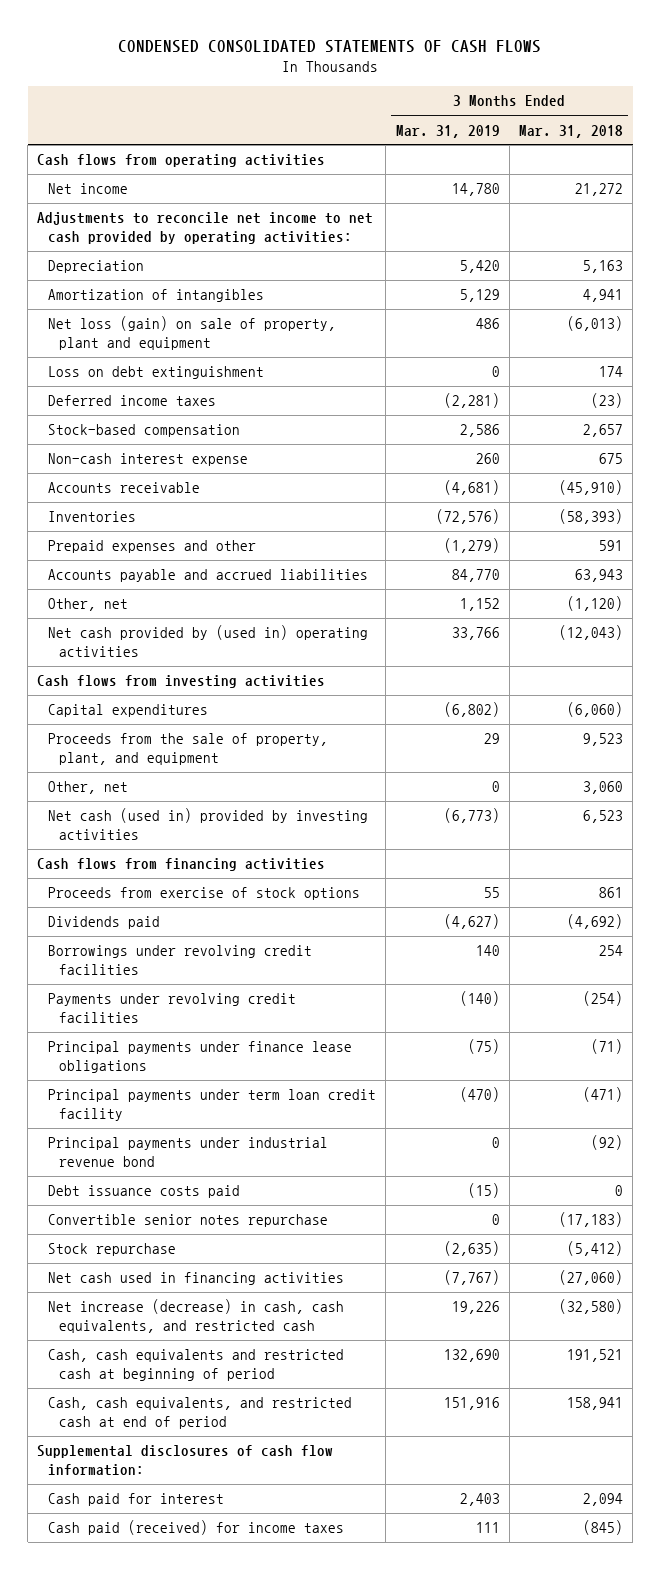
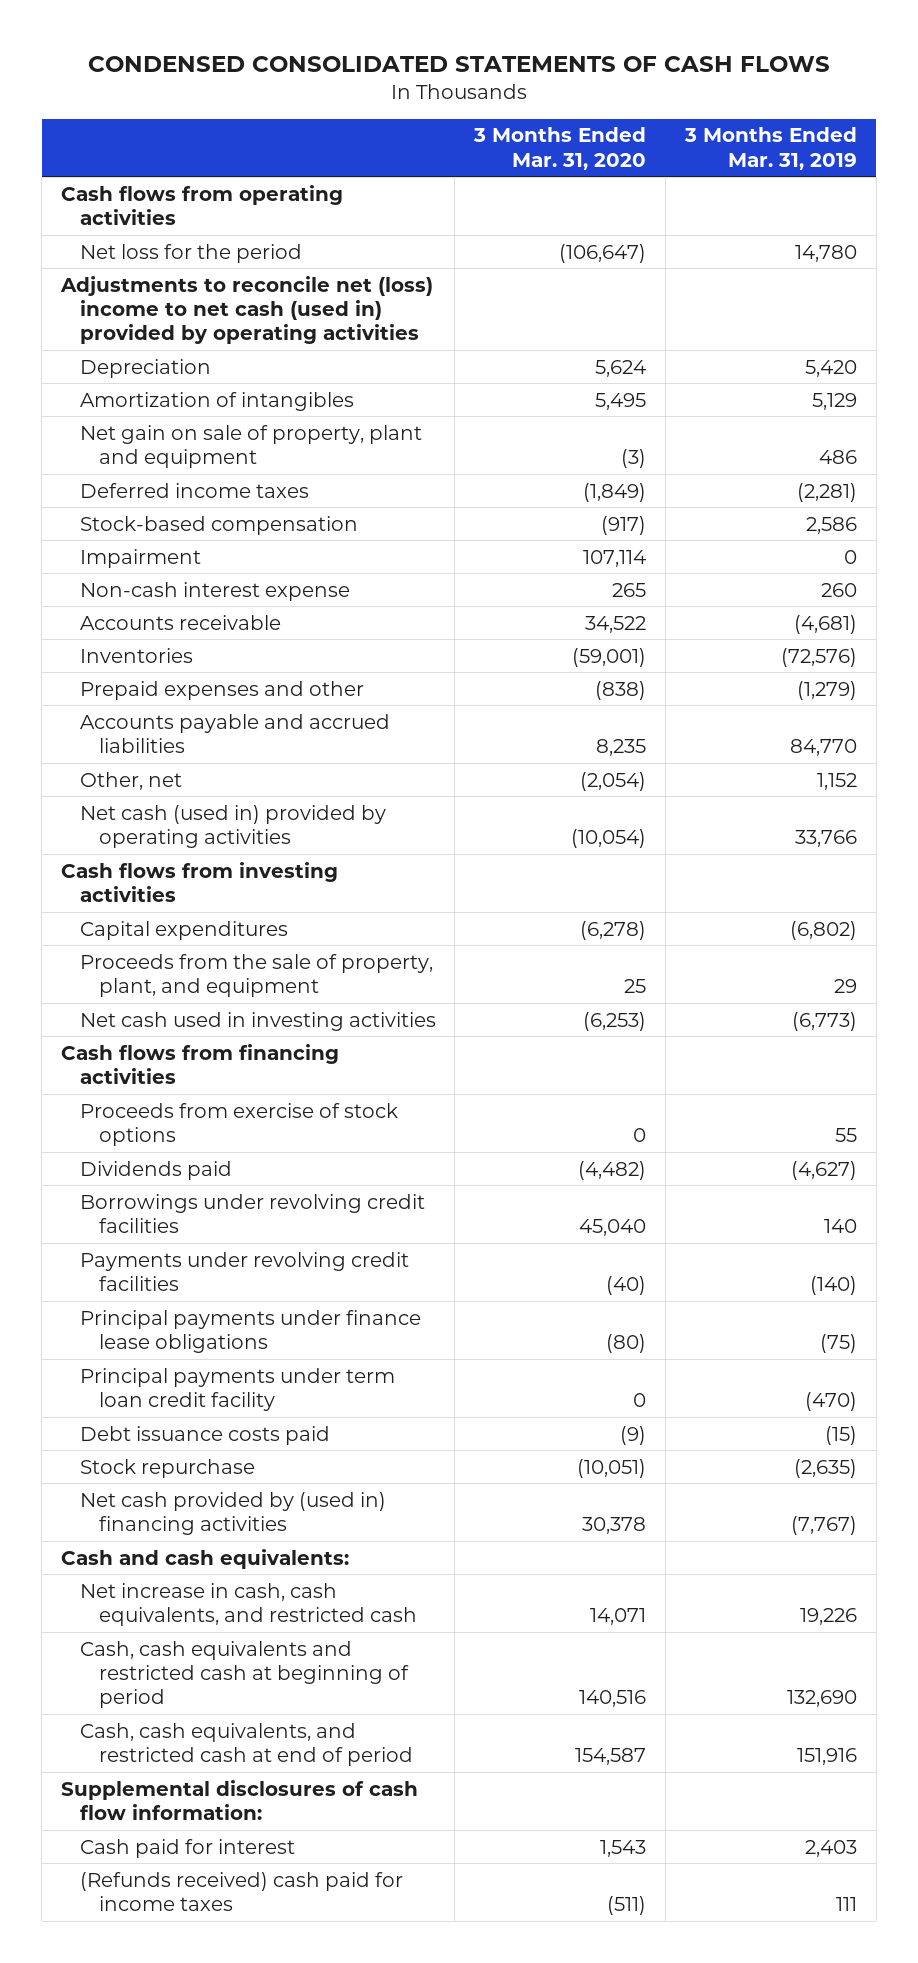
[519,124,624,138] Mar. 31, 2018 -> none
none -> [473,127,647,170] 3 Months Ended Mar. 31, 2020
[48,183,129,195] Net income -> [79,243,302,263] Net loss for the period
[37,212,374,245] Adjustments to reconcile net income to net cash provided by operating activities: -> [59,275,433,345] Adjustments to reconcile net (loss) income to net cash (used in) provided by operating activities
[48,366,265,380] Loss on debt extinguishment -> none
[48,316,337,351] Net loss (gain) on sale of property, plant and equipment -> [79,424,422,468] Net gain on sale of property, plant and equipment
none -> [79,548,201,568] Impairment
[48,625,369,658] Net cash provided by (used in) operating activities -> [79,804,386,848] Net cash (used in) provided by operating activities
[48,781,129,795] Other, net -> none
[48,808,369,841] Net cash (used in) provided by investing activities -> [79,1011,436,1031] Net cash used in investing activities
[48,1137,329,1168] Principal payments under industrial revenue bond -> none
[48,1214,329,1228] Convertible senior notes repurchase -> none
[48,1272,345,1286] Net cash used in financing activities -> [79,1491,386,1535] Net cash provided by (used in) financing activities
none -> [60,1548,349,1569] Cash and cash equivalents:
[48,1299,345,1334] Net increase (decrease) in cash, cash equivalents, and restricted cash -> [79,1582,417,1626] Net increase in cash, cash equivalents, and restricted cash
[48,1520,345,1536] Cash paid (received) for income taxes -> [79,1871,403,1911] (Refunds received) cash paid for income taxes

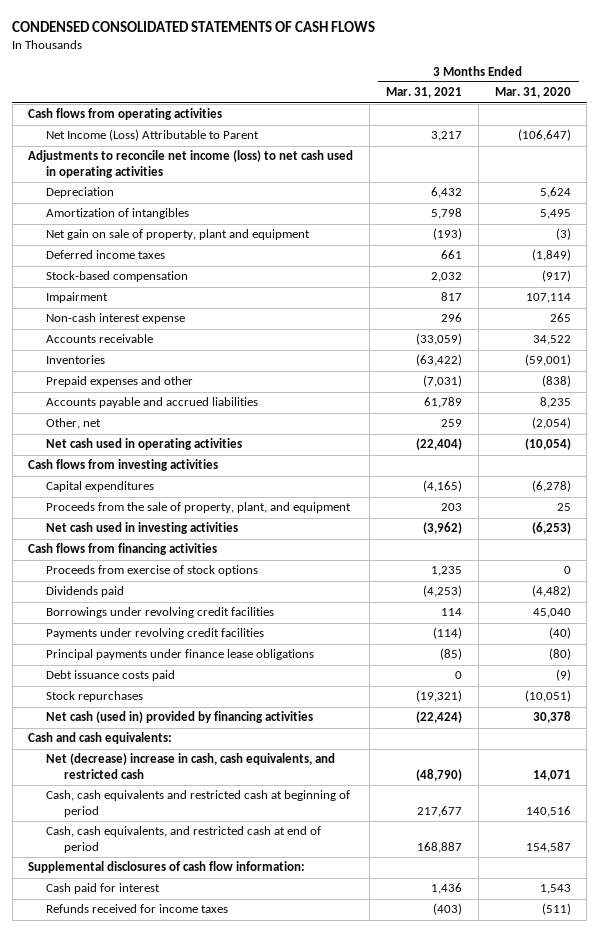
[683,127,857,170] 3 Months Ended Mar. 31, 2019 -> none
none -> [386,87,463,99] Mar. 31, 2021
[79,243,302,263] Net loss for the period -> [46,129,260,142] Net Income (Loss) Attributable to Parent
[59,275,433,345] Adjustments to reconcile net (loss) income to net cash (used in) provided by operating activities -> [28,150,354,178] Adjustments to reconcile net income (loss) to net cash used in operating activities
[79,804,386,848] Net cash (used in) provided by operating activities -> [46,438,243,451] Net cash used in operating activities
[79,1367,395,1411] Principal payments under term loan credit facility -> none
[79,1458,255,1478] Stock repurchase -> [46,691,144,703] Stock repurchases
[79,1491,386,1535] Net cash provided by (used in) financing activities -> [46,711,314,724] Net cash (used in) provided by financing activities
[79,1582,417,1626] Net increase in cash, cash equivalents, and restricted cash -> [46,753,336,779] Net (decrease) increase in cash, cash equivalents, and restricted cash
[79,1871,403,1911] (Refunds received) cash paid for income taxes -> [46,904,229,914] Refunds received for income taxes

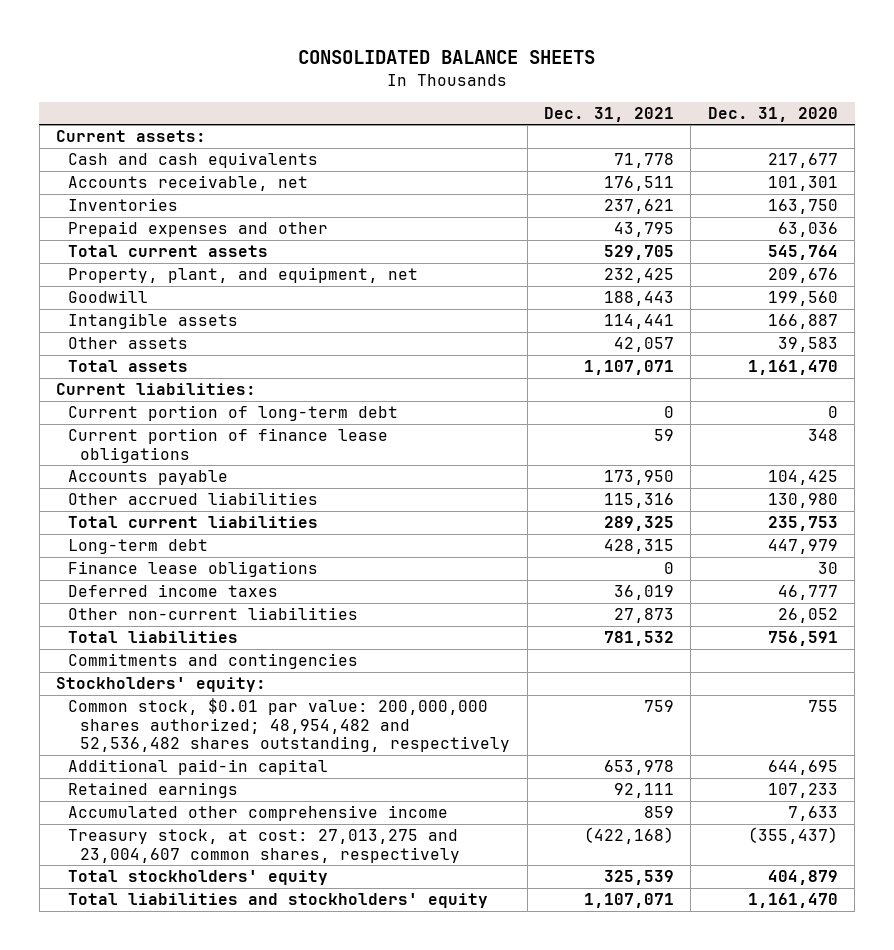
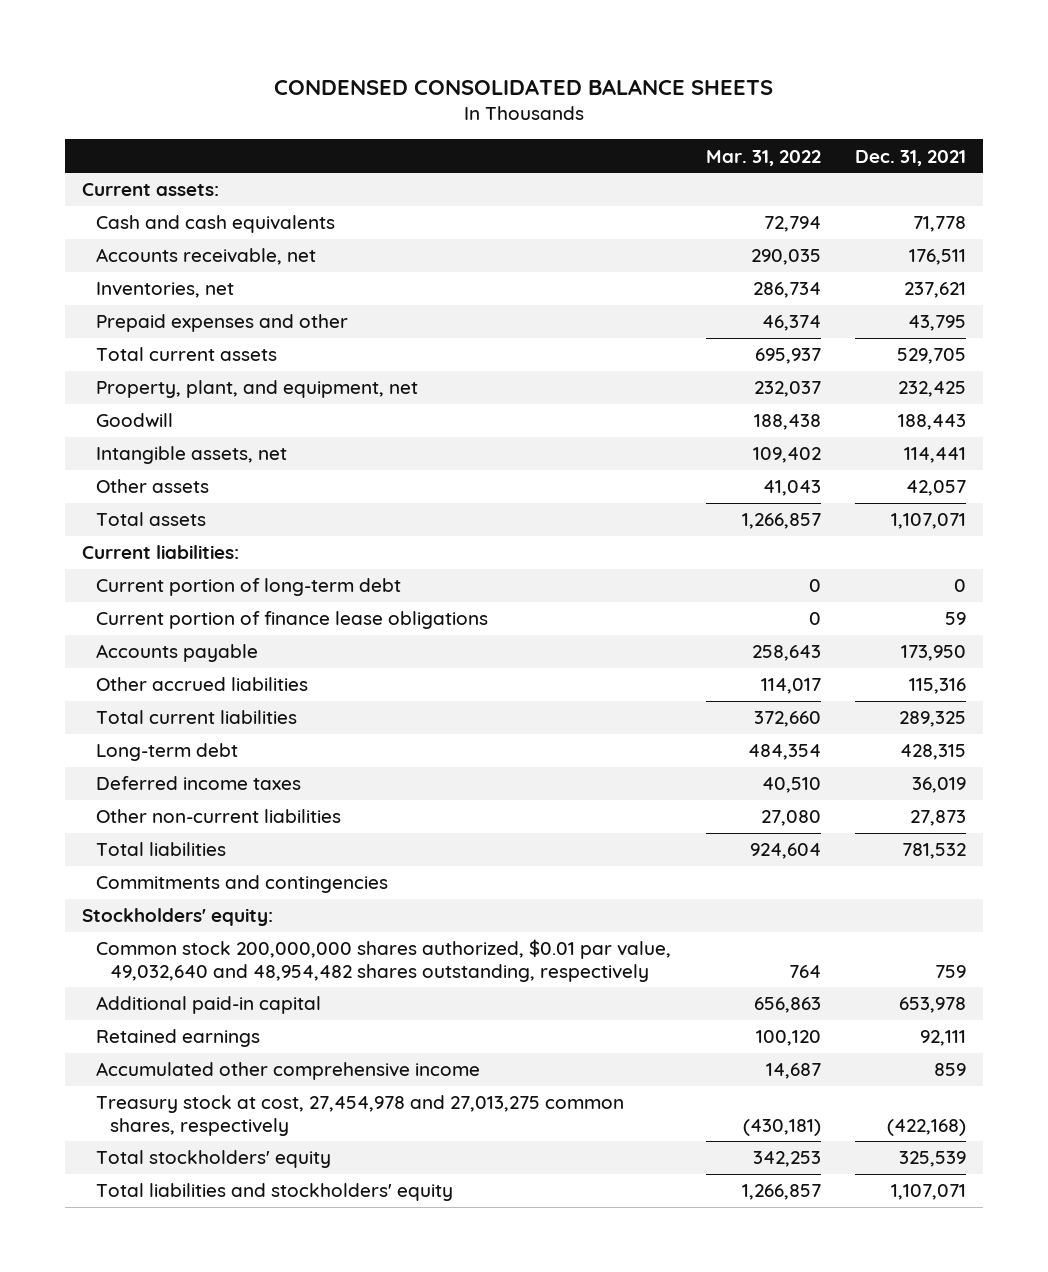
[298,50,596,65] CONSOLIDATED BALANCE SHEETS -> [274,78,774,95] CONDENSED CONSOLIDATED BALANCE SHEETS
[707,107,838,123] Dec. 31, 2020 -> none
none -> [705,149,821,166] Mar. 31, 2022
[68,198,179,212] Inventories -> [96,282,235,299] Inventories, net
[68,313,239,330] Intangible assets -> [96,446,288,465] Intangible assets, net
[68,561,319,578] Finance lease obligations -> none
[68,698,511,753] Common stock, $0.01 par value: 200,000,000 shares authorized; 48,954,482 and 52,536,482 shares outstanding, respectively -> [96,939,672,982] Common stock 200,000,000 shares authorized, $0.01 par value, 49,032,640 and 48,954,482 shares outstanding, respectively
[68,829,461,863] Treasury stock, at cost: 27,013,275 and 23,004,607 common shares, respectively -> [96,1095,625,1136] Treasury stock at cost, 27,454,978 and 27,013,275 common shares, respectively

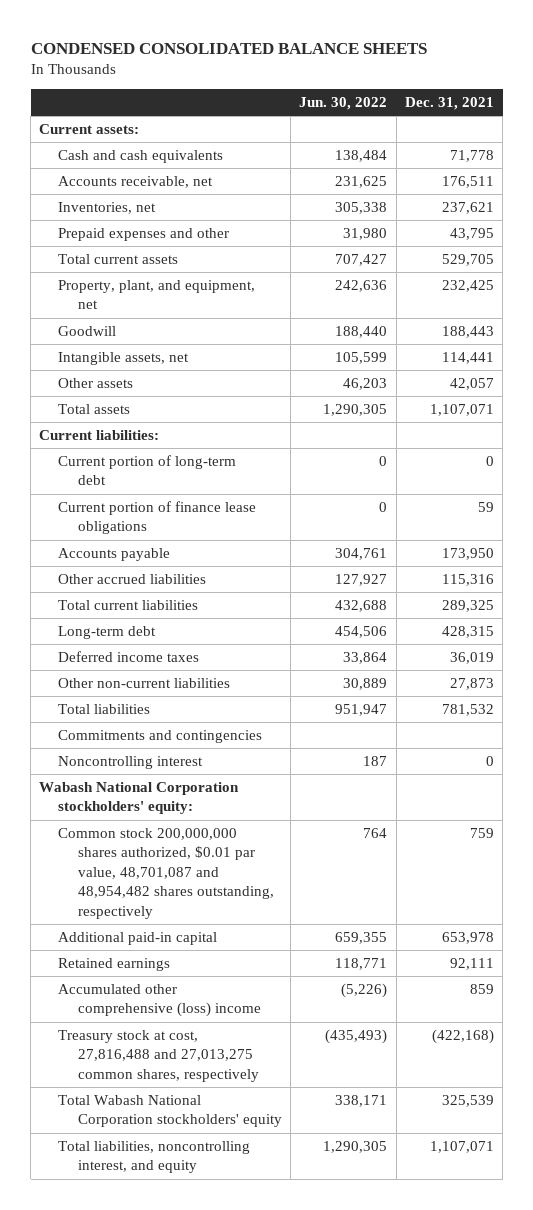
[705,149,821,166] Mar. 31, 2022 -> none
none -> [299,96,388,110] Jun. 30, 2022
none -> [58,755,204,769] Noncontrolling interest
[82,908,274,927] Stockholders' equity: -> [39,781,240,815] Wabash National Corporation stockholders' equity:
[96,939,672,982] Common stock 200,000,000 shares authorized, $0.01 par value, 49,032,640 and 48,954,482 shares outstanding, respectively -> [58,827,274,919] Common stock 200,000,000 shares authorized, $0.01 par value, 48,701,087 and 48,954,482 shares outstanding, respectively
[96,1062,481,1081] Accumulated other comprehensive income -> [58,983,261,1018] Accumulated other comprehensive (loss) income
[96,1095,625,1136] Treasury stock at cost, 27,454,978 and 27,013,275 common shares, respectively -> [58,1029,259,1082] Treasury stock at cost, 27,816,488 and 27,013,275 common shares, respectively
[96,1150,332,1169] Total stockholders' equity -> [58,1094,282,1128] Total Wabash National Corporation stockholders' equity
[96,1183,454,1202] Total liabilities and stockholders' equity -> [58,1140,251,1174] Total liabilities, noncontrolling interest, and equity

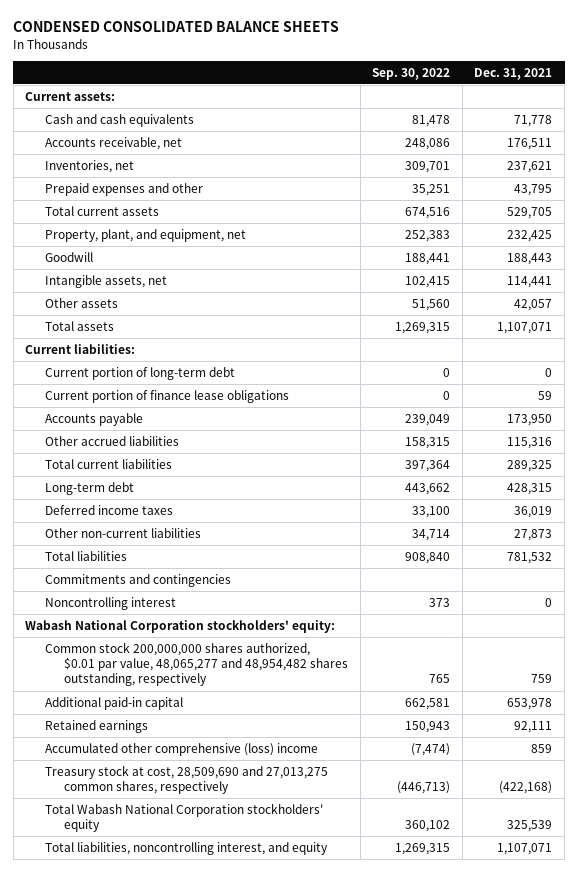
[299,96,388,110] Jun. 30, 2022 -> none
none -> [372,67,451,80] Sep. 30, 2022
[58,827,274,919] Common stock 200,000,000 shares authorized, $0.01 par value, 48,701,087 and 48,954,482 shares outstanding, respectively -> [44,642,348,687] Common stock 200,000,000 shares authorized, $0.01 par value, 48,065,277 and 48,954,482 shares outstanding, respectively
[58,1029,259,1082] Treasury stock at cost, 27,816,488 and 27,013,275 common shares, respectively -> [44,765,328,795] Treasury stock at cost, 28,509,690 and 27,013,275 common shares, respectively

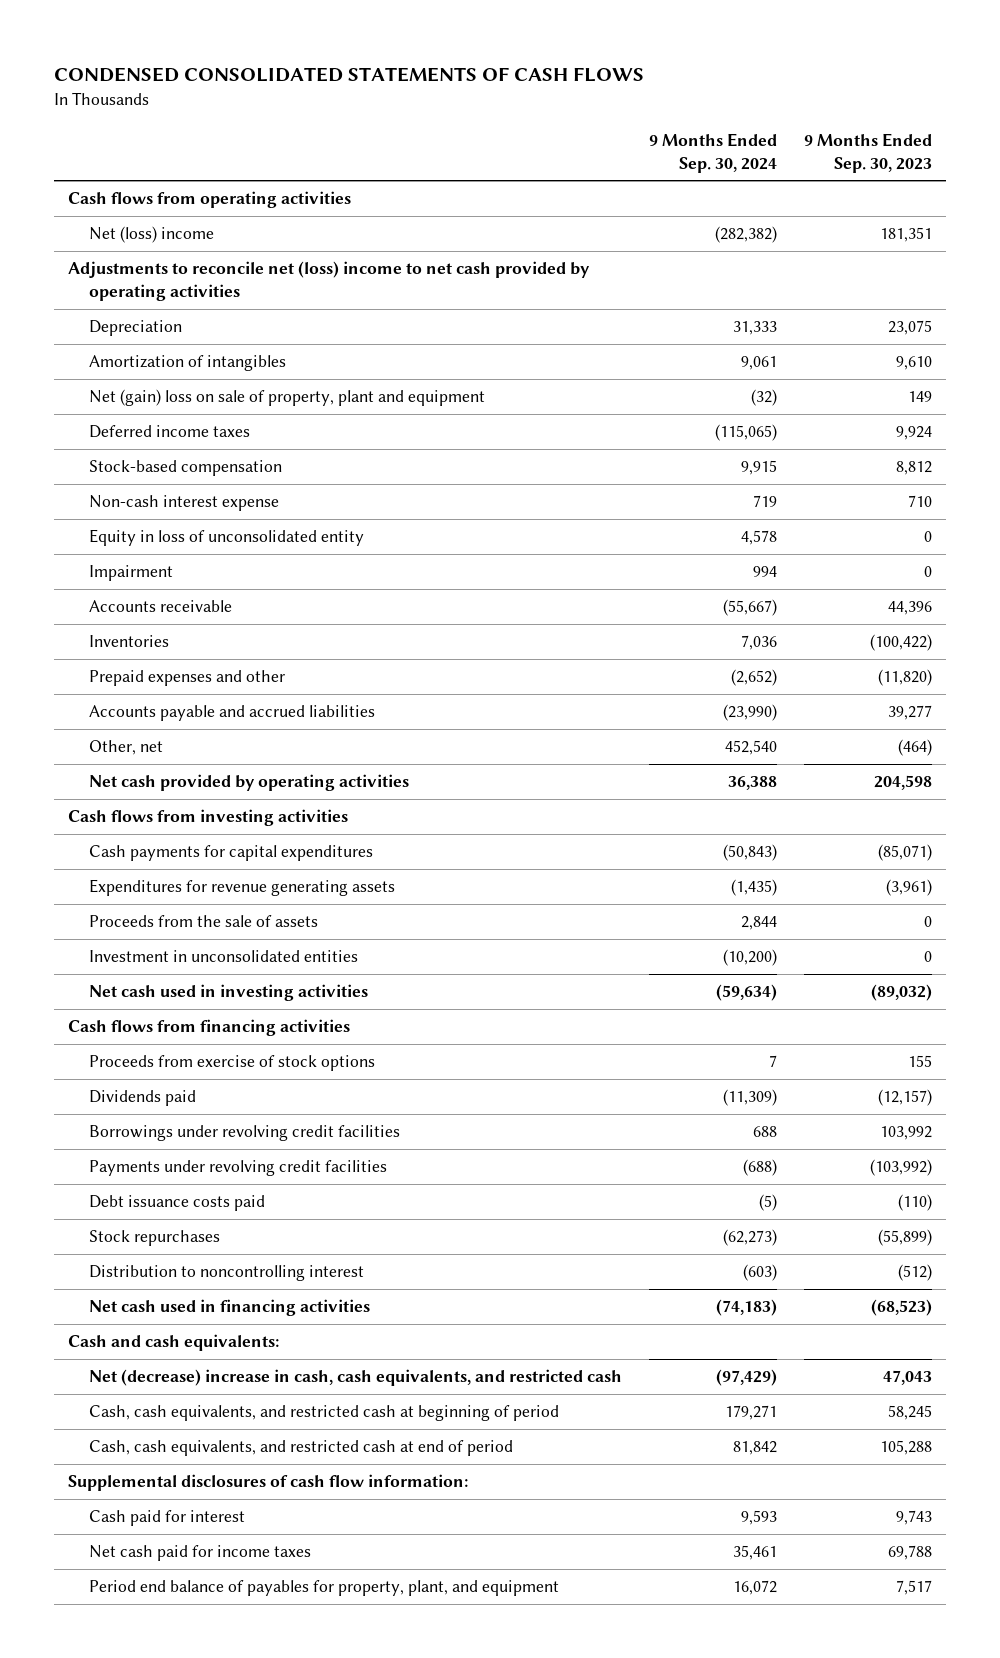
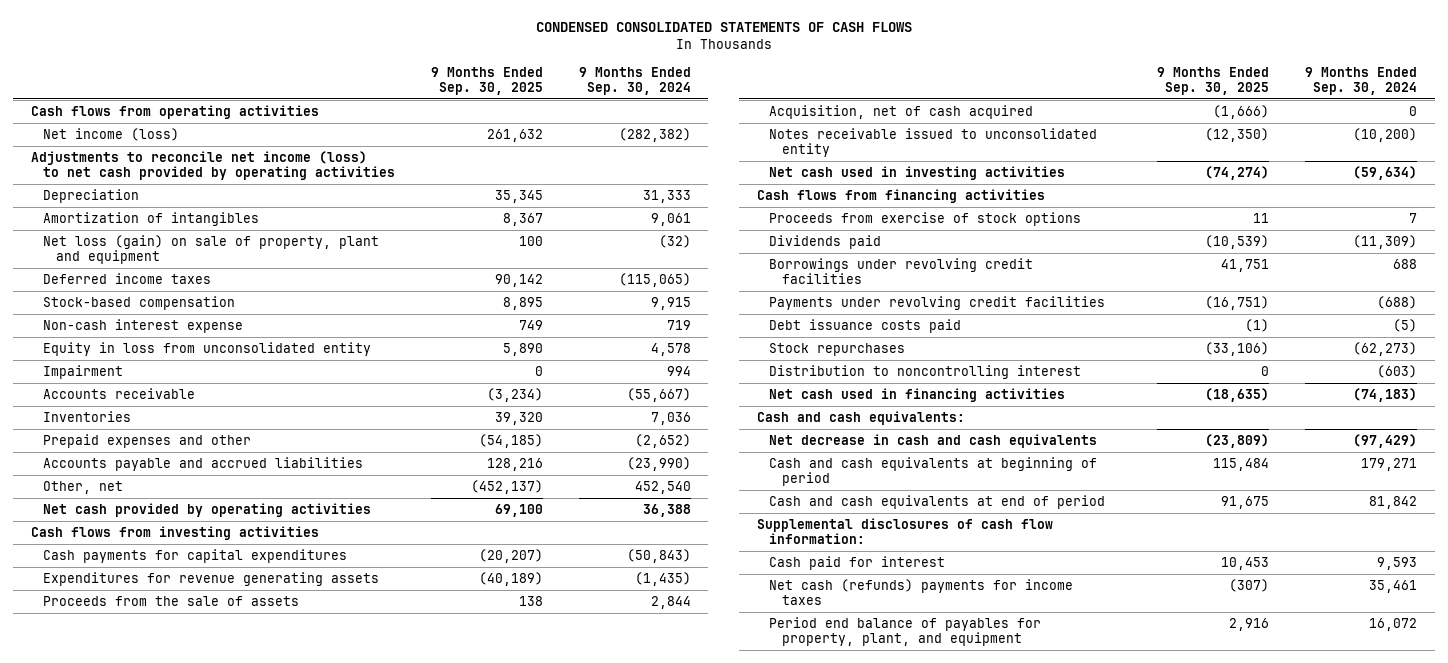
[804,132,933,173] 9 Months Ended Sep. 30, 2023 -> none
none -> [430,67,543,95] 9 Months Ended Sep. 30, 2025
[89,226,215,244] Net (loss) income -> [43,128,180,142] Net income (loss)
[67,261,590,302] Adjustments to reconcile net (loss) income to net cash provided by operating activities -> [30,151,396,180] Adjustments to reconcile net income (loss) to net cash provided by operating activities
[89,389,486,407] Net (gain) loss on sale of property, plant and equipment -> [43,235,380,264] Net loss (gain) on sale of property, plant and equipment
[89,529,365,547] Equity in loss of unconsolidated entity -> [43,342,372,357] Equity in loss from unconsolidated entity
none -> [769,105,1034,120] Acquisition, net of cash acquired
[89,950,359,963] Investment in unconsolidated entities -> [769,128,1098,157] Notes receivable issued to unconsolidated entity
[89,1369,623,1387] Net (decrease) increase in cash, cash equivalents, and restricted cash -> [769,434,1098,449] Net decrease in cash and cash equivalents
[89,1405,560,1422] Cash, cash equivalents, and restricted cash at beginning of period -> [769,457,1098,486] Cash and cash equivalents at beginning of period
[89,1440,514,1457] Cash, cash equivalents, and restricted cash at end of period -> [769,495,1106,510] Cash and cash equivalents at end of period
[89,1545,312,1562] Net cash paid for income taxes -> [769,579,1074,605] Net cash (refunds) payments for income taxes

